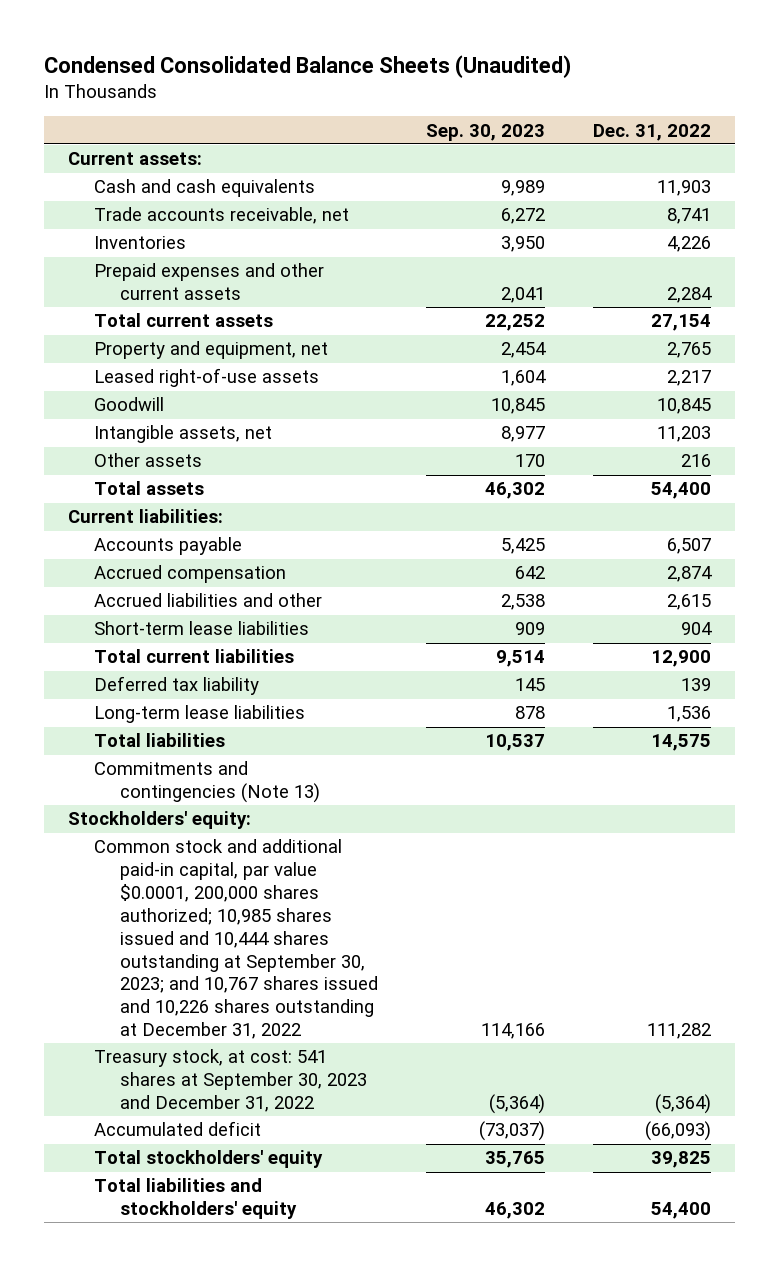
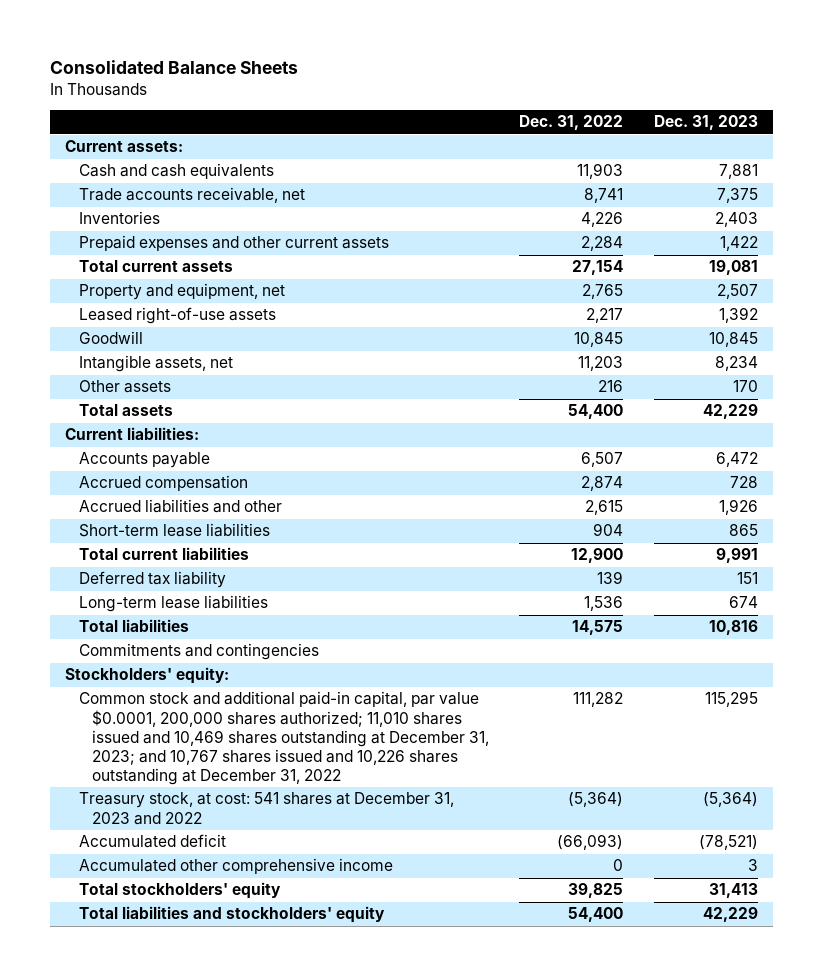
[44,54,572,78] Condensed Consolidated Balance Sheets (Unaudited) -> [50,59,299,74] Consolidated Balance Sheets
[425,123,545,141] Sep. 30, 2023 -> none
none -> [653,115,758,131] Dec. 31, 2023
[93,761,320,804] Commitments and contingencies (Note 13) -> [78,643,319,661] Commitments and contingencies
[93,839,378,1040] Common stock and additional paid-in capital, par value $0.0001, 200,000 shares authorized; 10,985 shares issued and 10,444 shares outstanding at September 30, 2023; and 10,767 shares issued and 10,226 shares outstanding at December 31, 2022 -> [78,691,490,786] Common stock and additional paid-in capital, par value $0.0001, 200,000 shares authorized; 11,010 shares issued and 10,469 shares outstanding at December 31, 2023; and 10,767 shares issued and 10,226 shares outstanding at December 31, 2022
[93,1049,367,1113] Treasury stock, at cost: 541 shares at September 30, 2023 and December 31, 2022 -> [78,792,454,825] Treasury stock, at cost: 541 shares at December 31, 2023 and 2022
none -> [78,858,393,875] Accumulated other comprehensive income

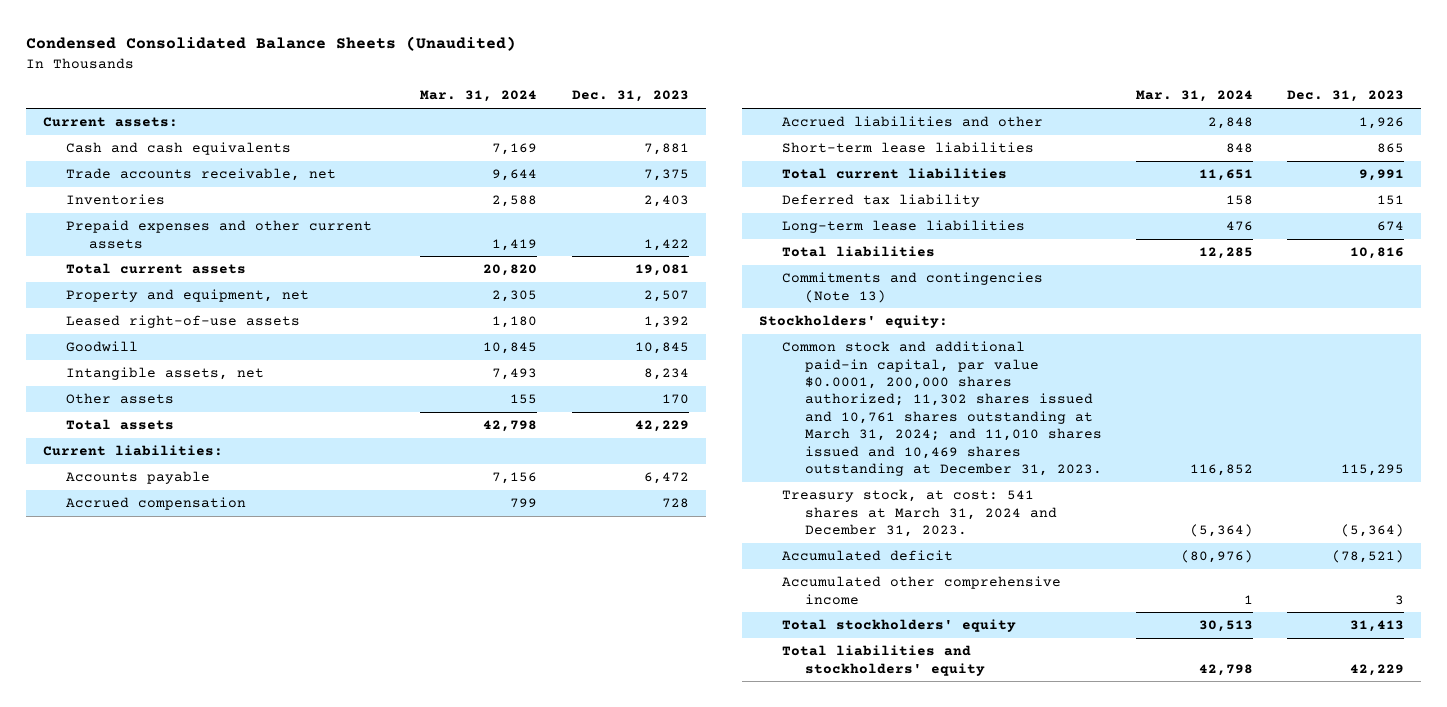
[50,59,299,74] Consolidated Balance Sheets -> [26,36,517,52] Condensed Consolidated Balance Sheets (Unaudited)
[519,115,624,131] Dec. 31, 2022 -> none
none -> [420,90,538,103] Mar. 31, 2024
[78,643,319,661] Commitments and contingencies -> [781,272,1043,303] Commitments and contingencies (Note 13)
[78,691,490,786] Common stock and additional paid-in capital, par value $0.0001, 200,000 shares authorized; 11,010 shares issued and 10,469 shares outstanding at December 31, 2023; and 10,767 shares issued and 10,226 shares outstanding at December 31, 2022 -> [781,341,1102,477] Common stock and additional paid-in capital, par value $0.0001, 200,000 shares authorized; 11,302 shares issued and 10,761 shares outstanding at March 31, 2024; and 11,010 shares issued and 10,469 shares outstanding at December 31, 2023.
[78,792,454,825] Treasury stock, at cost: 541 shares at December 31, 2023 and 2022 -> [781,489,1057,538] Treasury stock, at cost: 541 shares at March 31, 2024 and December 31, 2023.

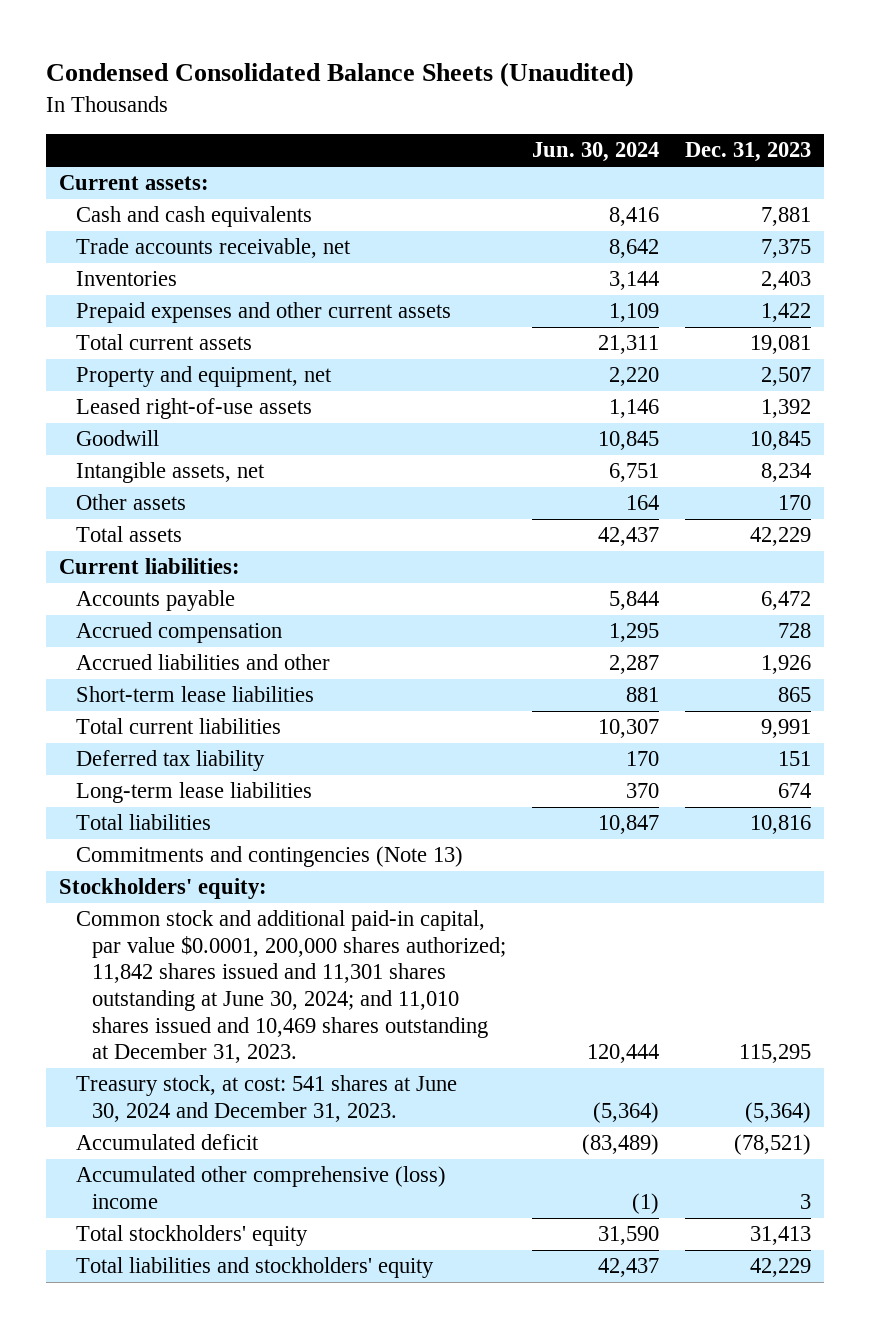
[420,90,538,103] Mar. 31, 2024 -> none
none -> [531,142,659,163] Jun. 30, 2024
[781,341,1102,477] Common stock and additional paid-in capital, par value $0.0001, 200,000 shares authorized; 11,302 shares issued and 10,761 shares outstanding at March 31, 2024; and 11,010 shares issued and 10,469 shares outstanding at December 31, 2023. -> [75,910,506,1064] Common stock and additional paid-in capital, par value $0.0001, 200,000 shares authorized; 11,842 shares issued and 11,301 shares outstanding at June 30, 2024; and 11,010 shares issued and 10,469 shares outstanding at December 31, 2023.
[781,489,1057,538] Treasury stock, at cost: 541 shares at March 31, 2024 and December 31, 2023. -> [75,1075,457,1122] Treasury stock, at cost: 541 shares at June 30, 2024 and December 31, 2023.
[781,576,1061,605] Accumulated other comprehensive income -> [75,1166,446,1209] Accumulated other comprehensive (loss) income

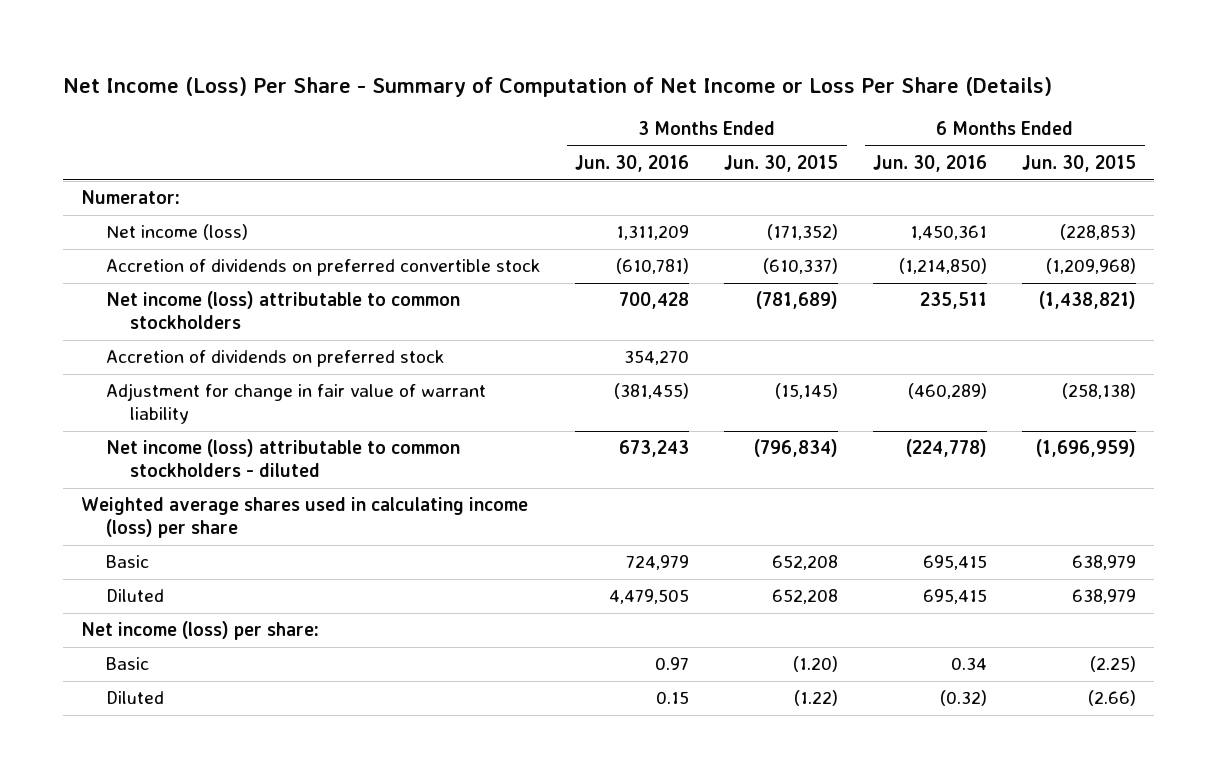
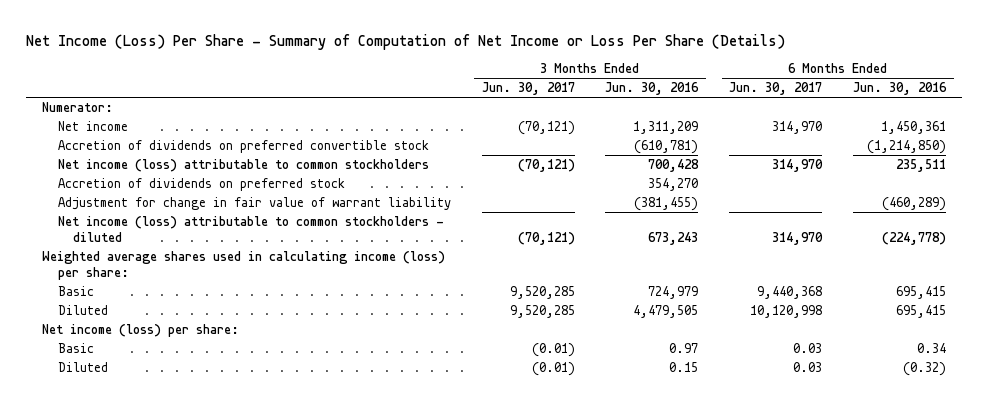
[724,155,839,173] Jun. 30, 2015 -> none
[1022,155,1137,173] Jun. 30, 2015 -> none
none -> [481,82,575,96] Jun. 30, 2017
none -> [729,82,823,96] Jun. 30, 2017
[105,224,248,241] Net income (loss) -> [57,120,128,131] Net income
[80,497,528,539] Weighted average shares used in calculating income (loss) per share -> [41,250,445,280] Weighted average shares used in calculating income (loss) per share:

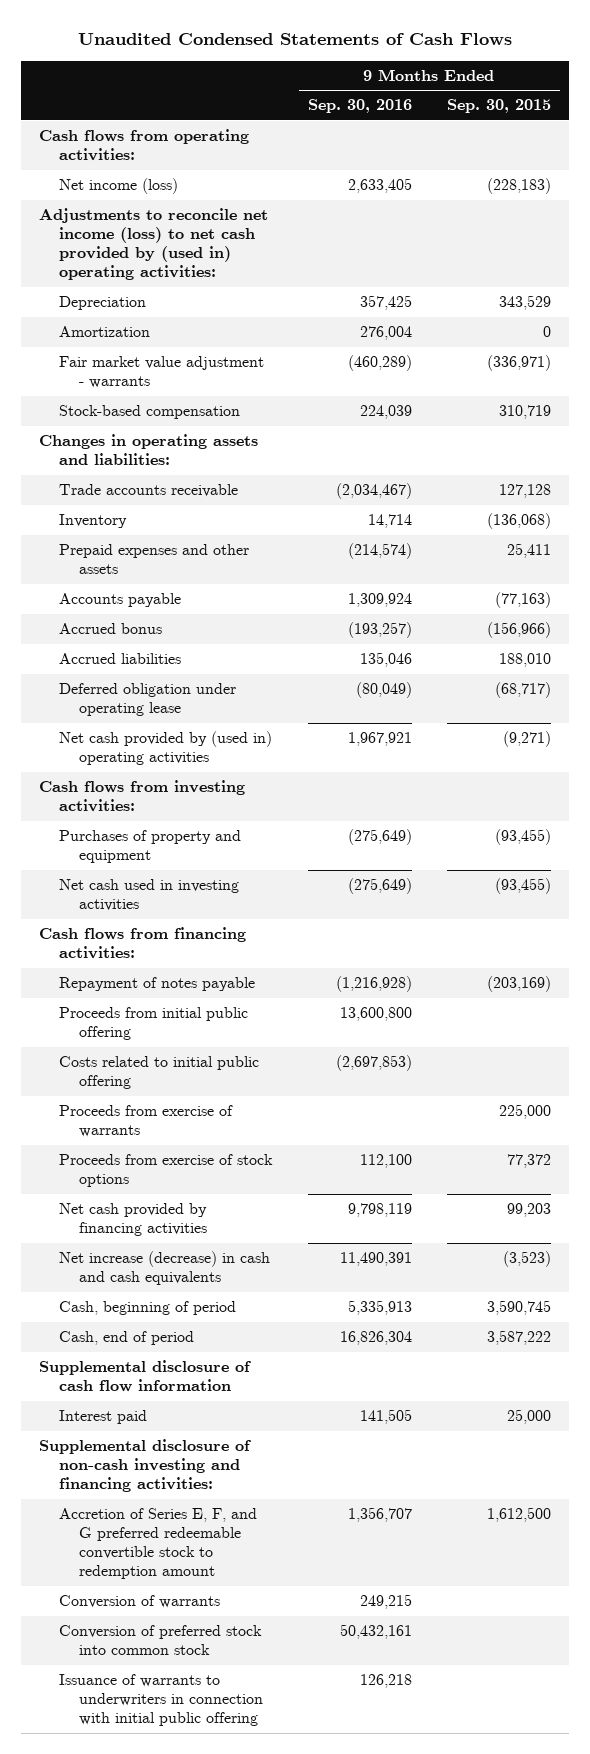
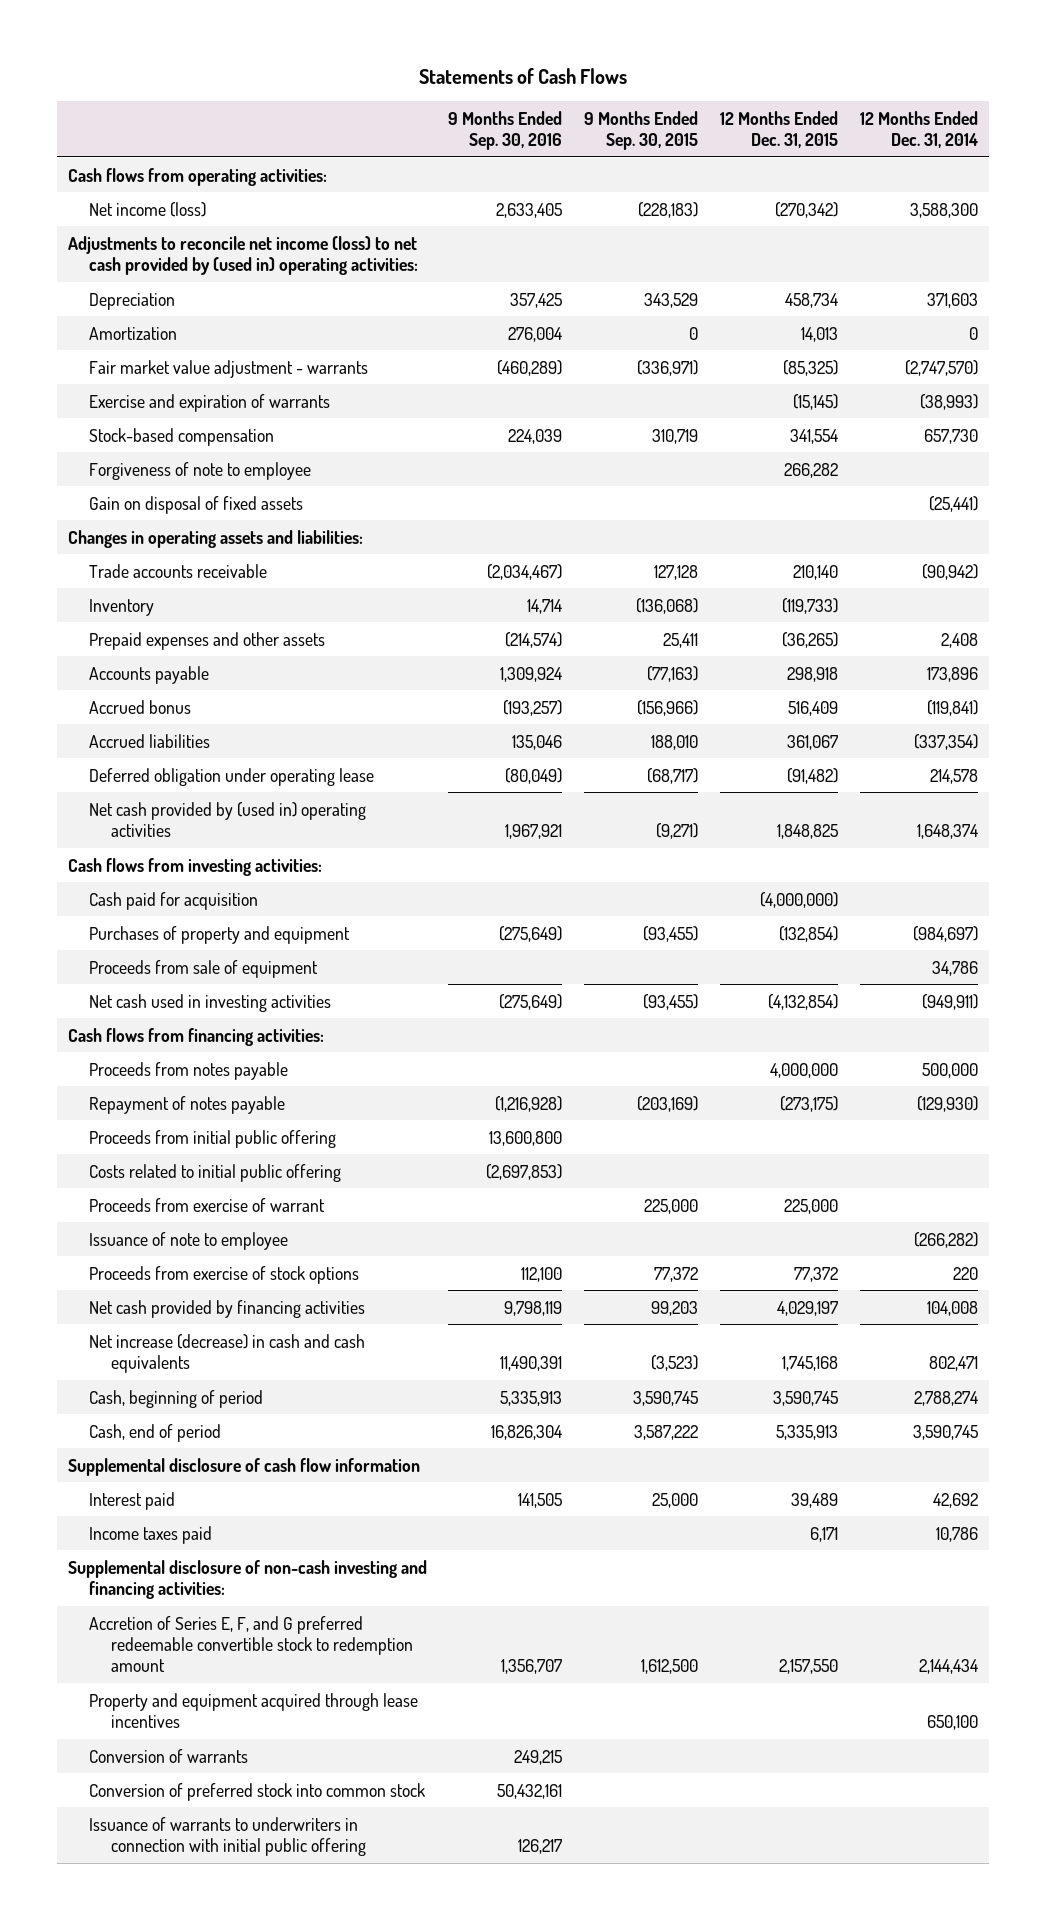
[77,33,512,46] Unaudited Condensed Statements of Cash Flows -> [418,67,627,84] Statements of Cash Flows
none -> [719,110,838,149] 12 Months Ended Dec. 31, 2015
none -> [859,110,978,149] 12 Months Ended Dec. 31, 2014
none -> [89,393,331,412] Exercise and expiration of warrants
none -> [89,461,312,480] Forgiveness of note to employee
none -> [89,495,304,514] Gain on disposal of fixed assets
none -> [89,891,259,910] Cash paid for acquisition
none -> [89,959,319,978] Proceeds from sale of equipment
none -> [89,1061,289,1080] Proceeds from notes payable
[58,1105,233,1138] Proceeds from exercise of warrants -> [89,1197,326,1212] Proceeds from exercise of warrant
none -> [89,1231,289,1250] Issuance of note to employee
none -> [89,1525,213,1544] Income taxes paid
none -> [89,1692,419,1729] Property and equipment acquired through lease incentives
[359,1674,412,1689] 126,218 -> [518,1839,563,1855] 126,217

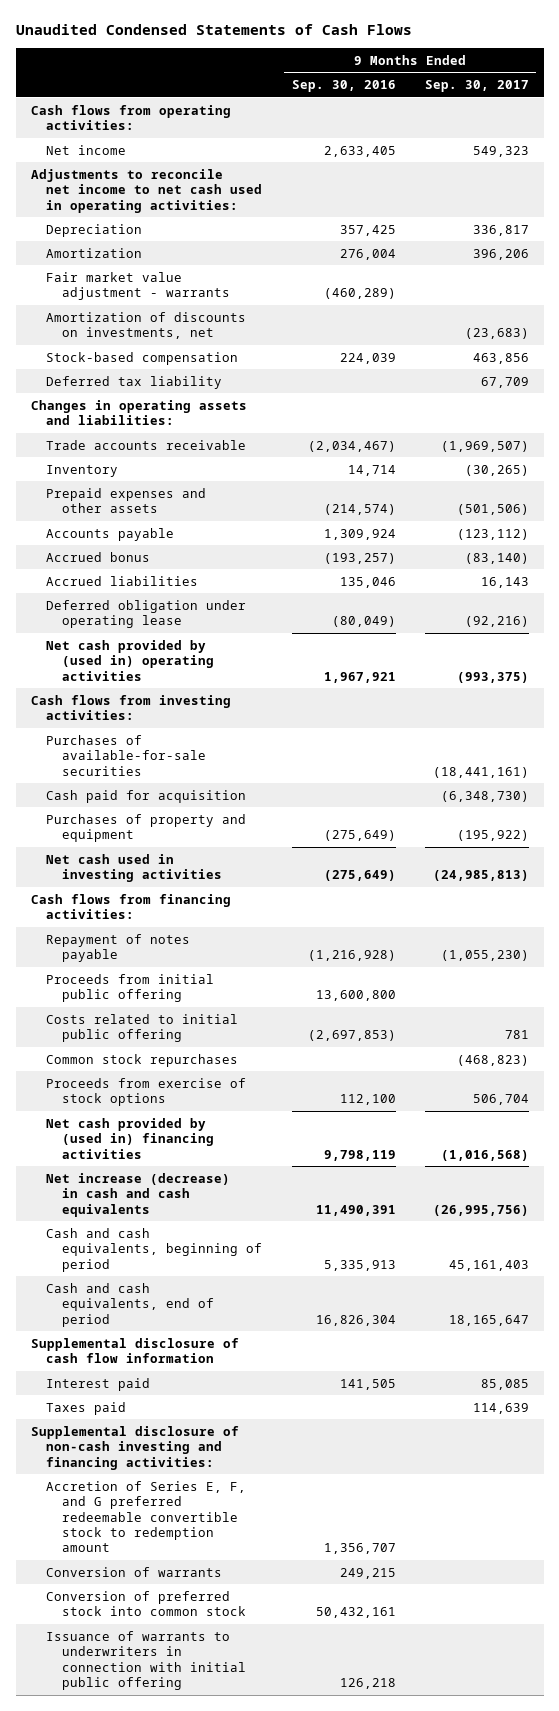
[418,67,627,84] Statements of Cash Flows -> [15,24,412,36] Unaudited Condensed Statements of Cash Flows
[584,110,699,151] 9 Months Ended Sep. 30, 2015 -> none
[719,110,838,149] 12 Months Ended Dec. 31, 2015 -> none
[859,110,978,149] 12 Months Ended Dec. 31, 2014 -> none
none -> [424,80,529,93] Sep. 30, 2017
[89,201,207,217] Net income (loss) -> [46,144,127,155] Net income
[67,235,419,276] Adjustments to reconcile net income (loss) to net cash provided by (used in) operating activities: -> [30,168,263,213] Adjustments to reconcile net income to net cash used in operating activities:
[89,393,331,412] Exercise and expiration of warrants -> none
none -> [46,311,247,340] Amortization of discounts on investments, net
[89,461,312,480] Forgiveness of note to employee -> none
[89,495,304,514] Gain on disposal of fixed assets -> none
none -> [46,375,223,389] Deferred tax liability
none -> [46,734,207,776] Purchases of available-for-sale securities
[89,959,319,978] Proceeds from sale of equipment -> none
[89,1061,289,1080] Proceeds from notes payable -> none
[89,1197,326,1212] Proceeds from exercise of warrant -> none
[89,1231,289,1250] Issuance of note to employee -> none
none -> [46,1053,239,1067] Common stock repurchases
[89,1299,366,1318] Net cash provided by financing activities -> [46,1117,215,1159] Net cash provided by (used in) financing activities
[89,1389,264,1408] Cash, beginning of period -> [46,1227,263,1272] Cash and cash equivalents, beginning of period
[89,1423,222,1442] Cash, end of period -> [46,1282,215,1327] Cash and cash equivalents, end of period
[89,1525,213,1544] Income taxes paid -> [46,1401,127,1415] Taxes paid
[89,1692,419,1729] Property and equipment acquired through lease incentives -> none
[518,1839,563,1855] 126,217 -> [339,1677,396,1689] 126,218

